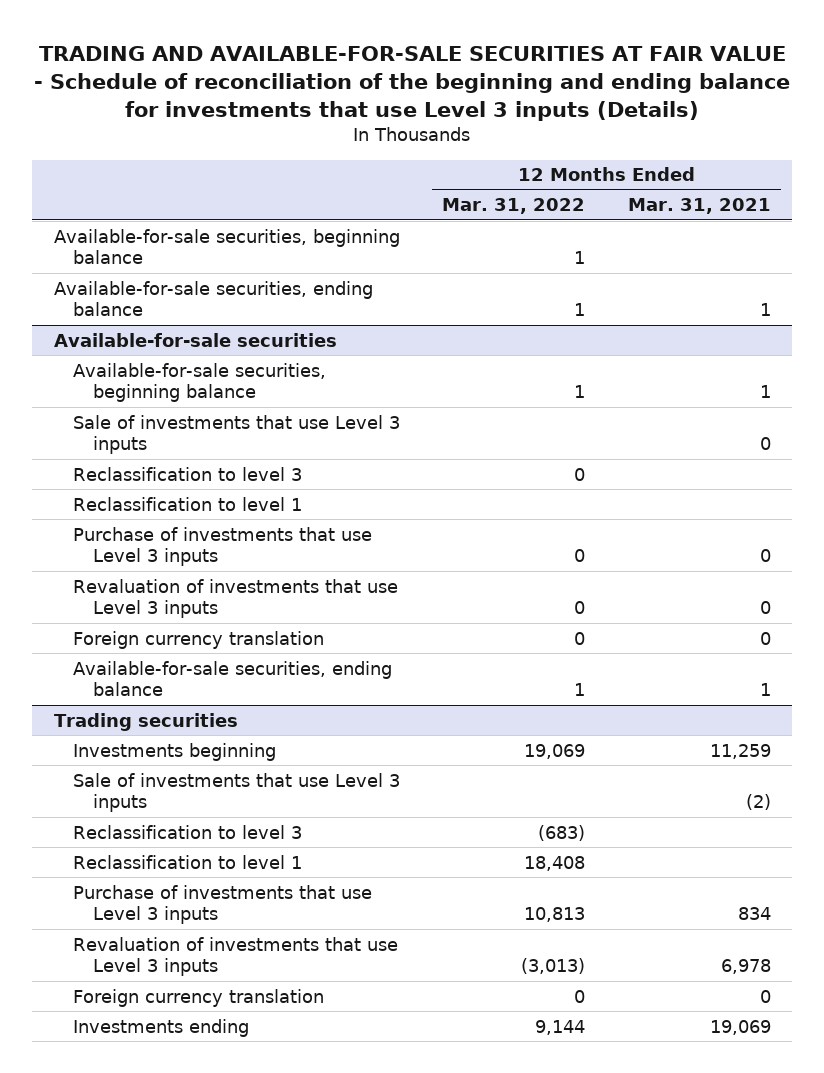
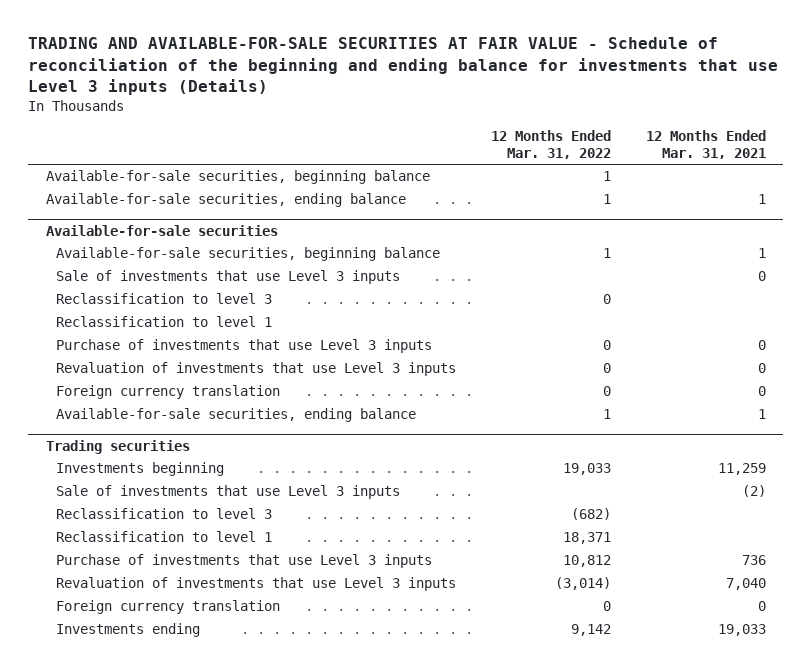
[524,743,586,759] 19,069 -> [562,463,611,476] 19,033
[538,824,586,841] (683) -> [570,508,611,521] (682)
[524,855,586,871] 18,408 -> [562,532,611,545] 18,371
[524,907,586,923] 10,813 -> [562,555,611,568] 10,812
[737,907,771,921] 834 -> [741,555,766,566] 736
[521,958,586,975] (3,013) -> [554,577,611,591] (3,014)
[720,959,771,975] 6,978 -> [725,578,766,591] 7,040
[535,1019,586,1035] 9,144 -> [570,624,611,637] 9,142
[709,1019,771,1035] 19,069 -> [717,624,766,637] 19,033

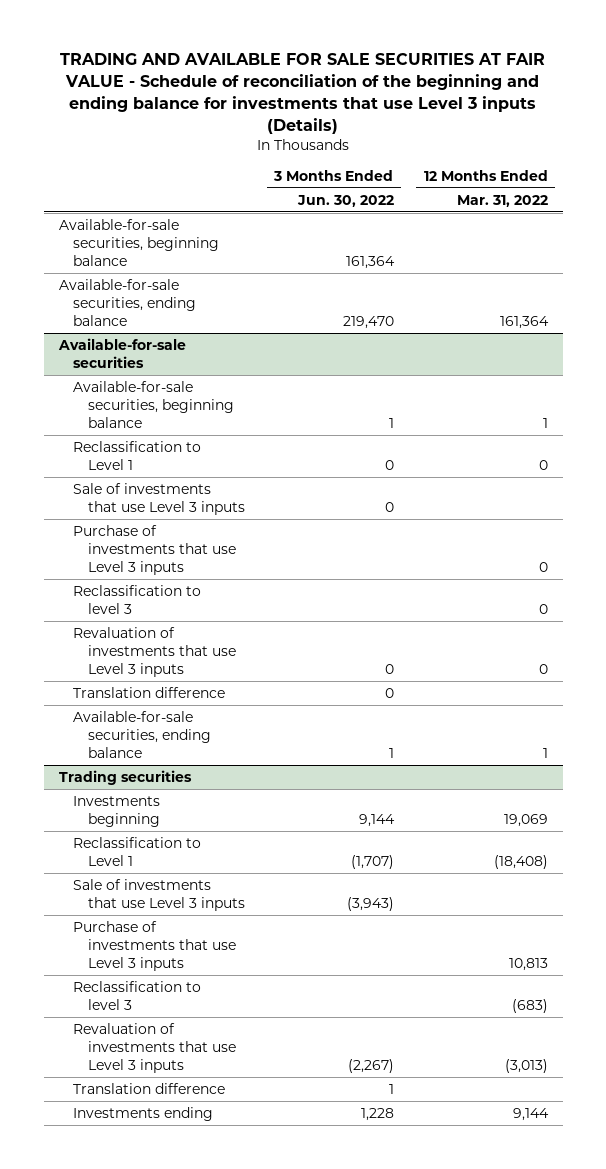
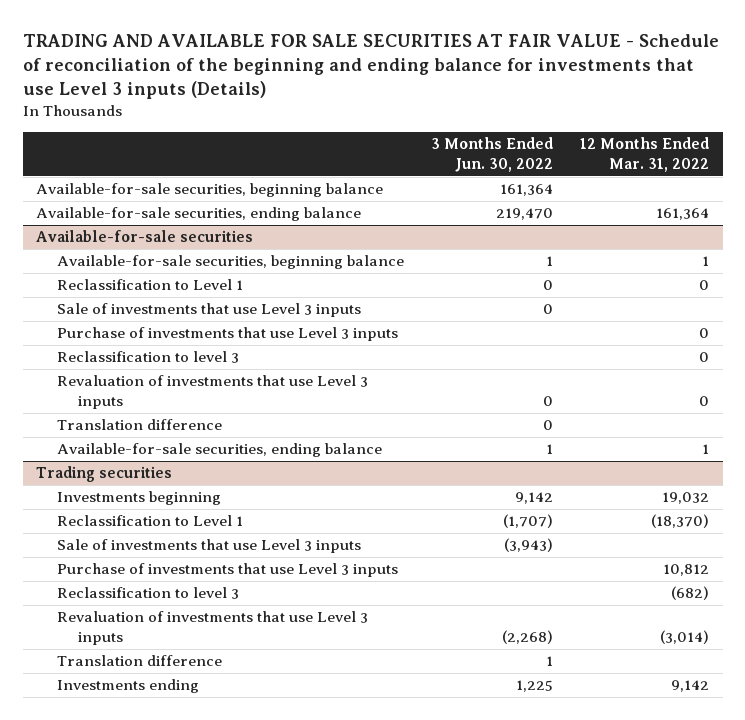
[358,813,395,827] 9,144 -> [515,492,554,505] 9,142
[503,813,548,827] 19,069 -> [662,492,710,505] 19,032
[493,854,548,869] (18,408) -> [651,514,710,529] (18,370)
[508,957,548,971] 10,813 -> [663,564,710,577] 10,812
[511,998,548,1013] (683) -> [671,586,710,601] (682)
[347,1058,394,1073] (2,267) -> [502,630,554,645] (2,268)
[504,1058,548,1073] (3,013) -> [660,630,710,645] (3,014)
[360,1107,394,1121] 1,228 -> [516,680,554,693] 1,225
[512,1107,549,1121] 9,144 -> [671,680,710,693] 9,142

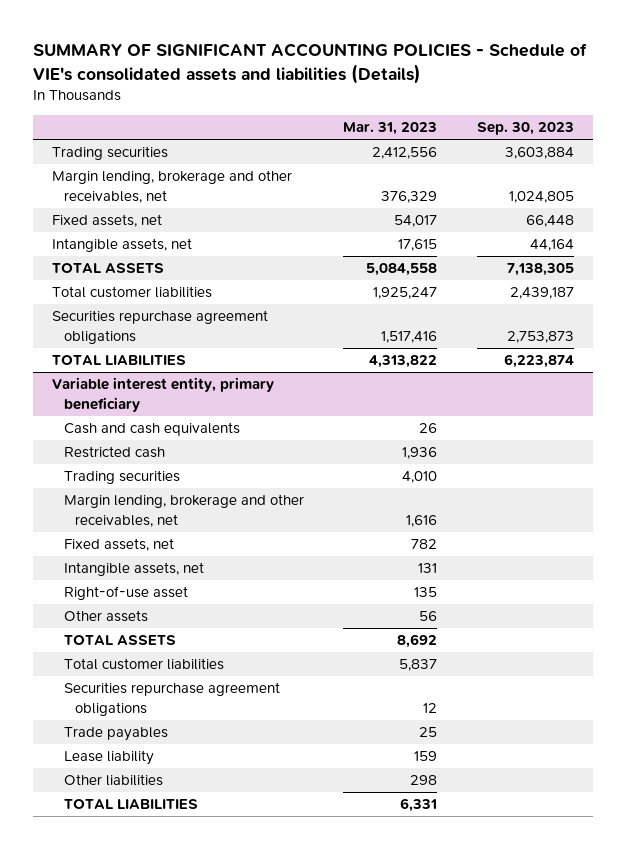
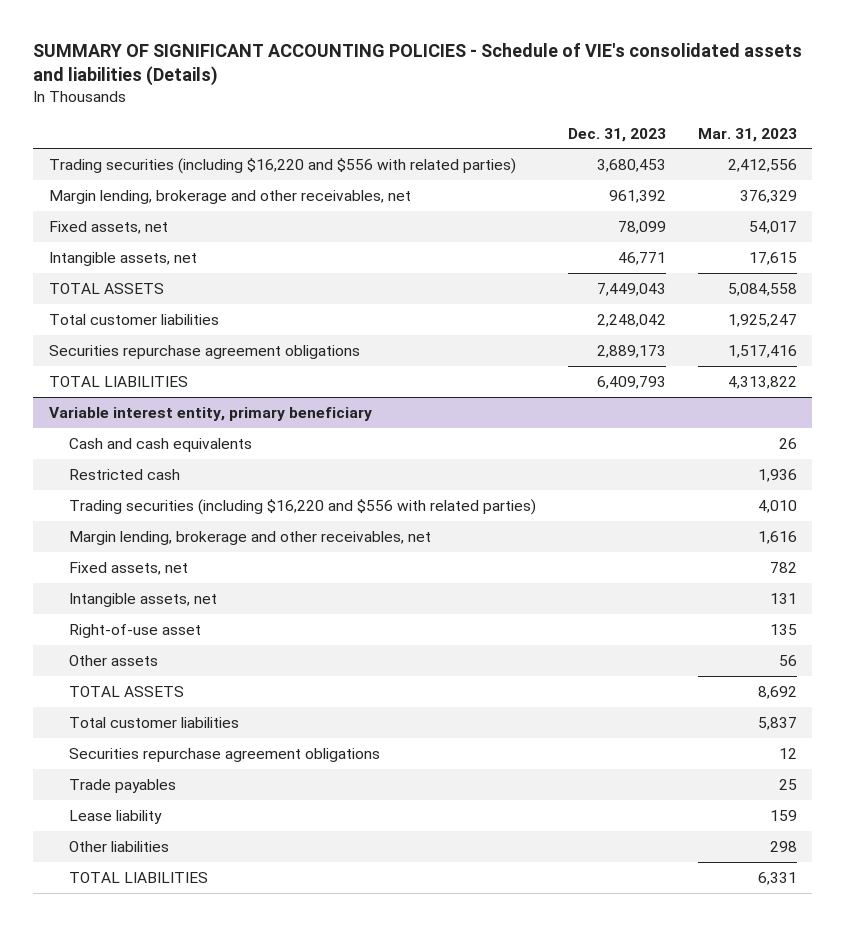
[476,122,574,136] Sep. 30, 2023 -> none
none -> [568,127,667,142] Dec. 31, 2023
[52,146,169,161] Trading securities -> [49,157,517,174] Trading securities (including $16,220 and $556 with related parties)
[63,470,180,485] Trading securities -> [69,498,537,515] Trading securities (including $16,220 and $556 with related parties)

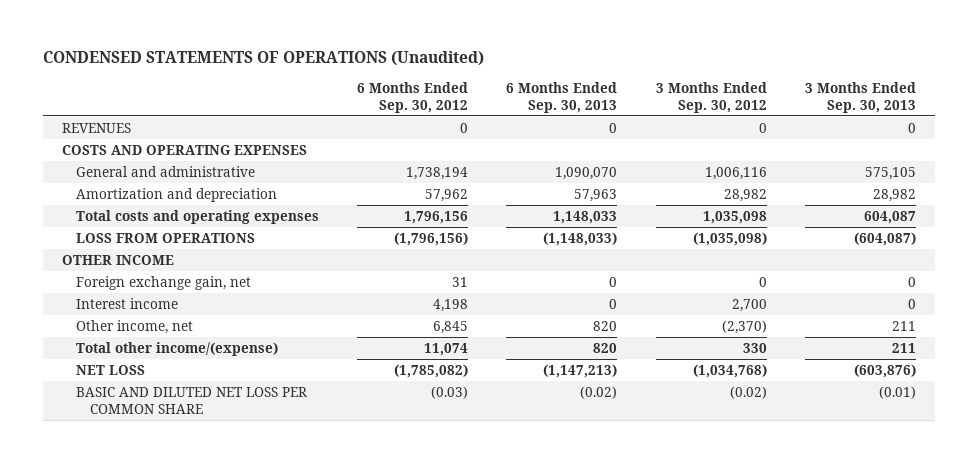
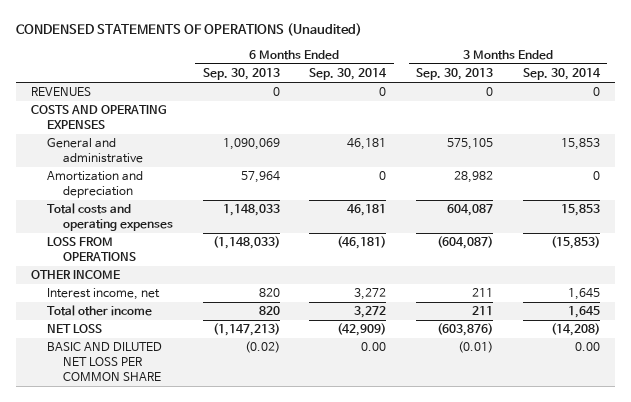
[356,81,468,113] 6 Months Ended Sep. 30, 2012 -> none
[655,81,767,113] 3 Months Ended Sep. 30, 2012 -> none
none -> [309,68,388,81] Sep. 30, 2014
none -> [522,68,601,81] Sep. 30, 2014
[555,166,618,180] 1,090,070 -> [222,138,280,151] 1,090,069
[574,188,618,202] 57,963 -> [240,171,280,184] 57,964
[75,275,251,290] Foreign exchange gain, net -> none
[75,319,193,334] Other income, net -> none
[75,297,178,309] Interest income -> [46,288,160,301] Interest income, net
[609,298,618,309] 0 -> [258,288,280,298] 820
[907,298,916,309] 0 -> [472,288,494,298] 211
[75,341,278,356] Total other income/(expense) -> [46,305,152,317] Total other income

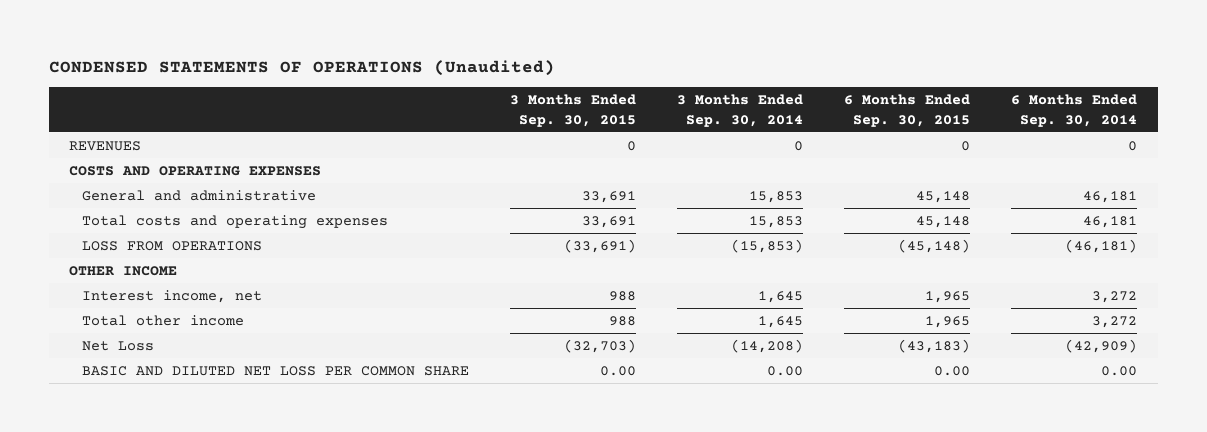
[202,68,280,81] Sep. 30, 2013 -> none
[416,68,494,81] Sep. 30, 2013 -> none
none -> [510,94,637,127] 3 Months Ended Sep. 30, 2015
none -> [844,94,971,127] 6 Months Ended Sep. 30, 2015
[46,171,143,199] Amortization and depreciation -> none
[46,324,102,334] NET LOSS -> [82,340,155,351] Net Loss

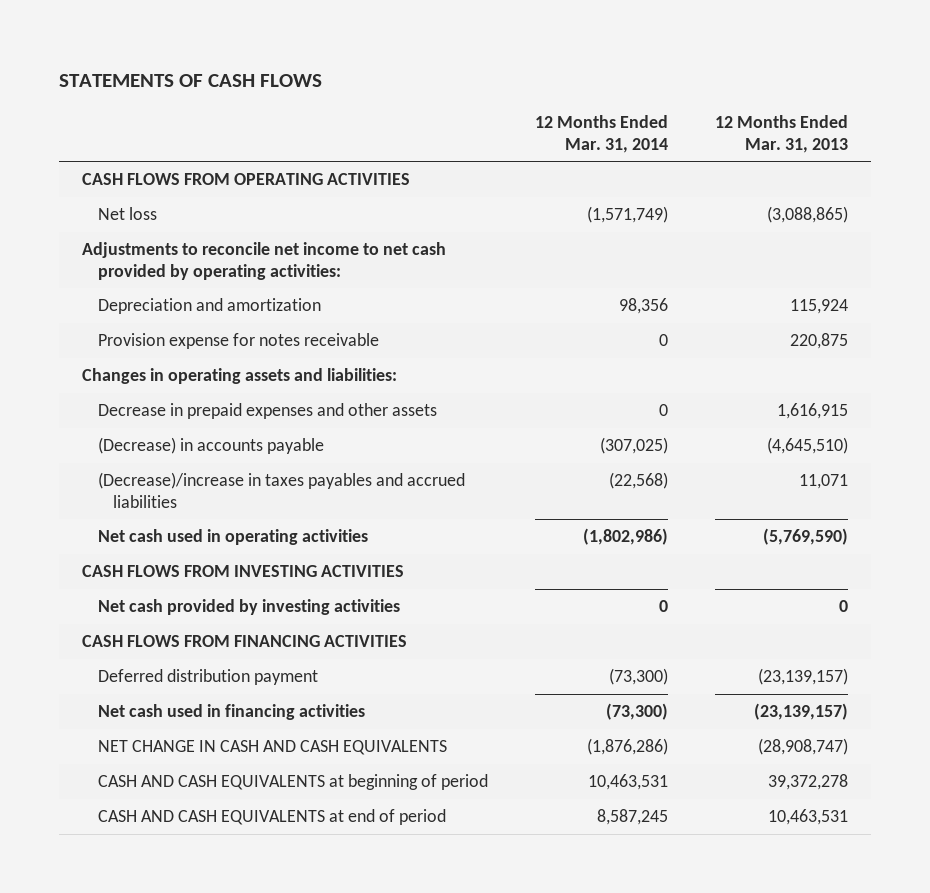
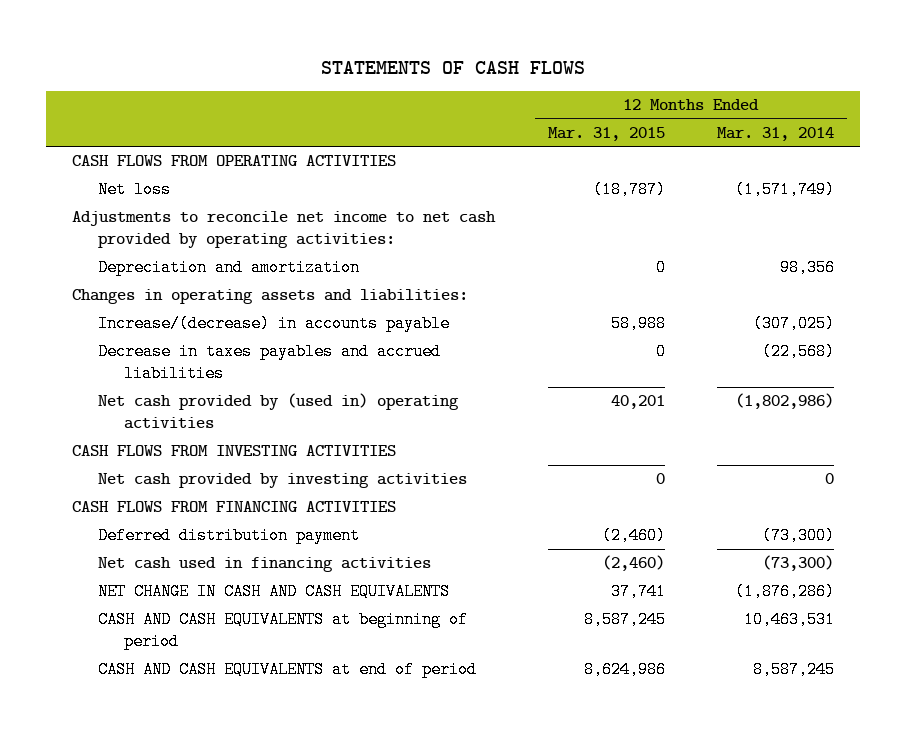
[714,115,848,153] 12 Months Ended Mar. 31, 2013 -> none
none -> [547,126,665,141] Mar. 31, 2015
[97,333,379,350] Provision expense for notes receivable -> none
[97,403,437,420] Decrease in prepaid expenses and other assets -> none
[97,437,324,455] (Decrease) in accounts payable -> [98,315,451,333] Increase/(decrease) in accounts payable
[97,472,465,509] (Decrease)/increase in taxes payables and accrued liabilities -> [98,343,442,383] Decrease in taxes payables and accrued liabilities
[97,529,368,546] Net cash used in operating activities -> [98,393,460,430] Net cash provided by (used in) operating activities

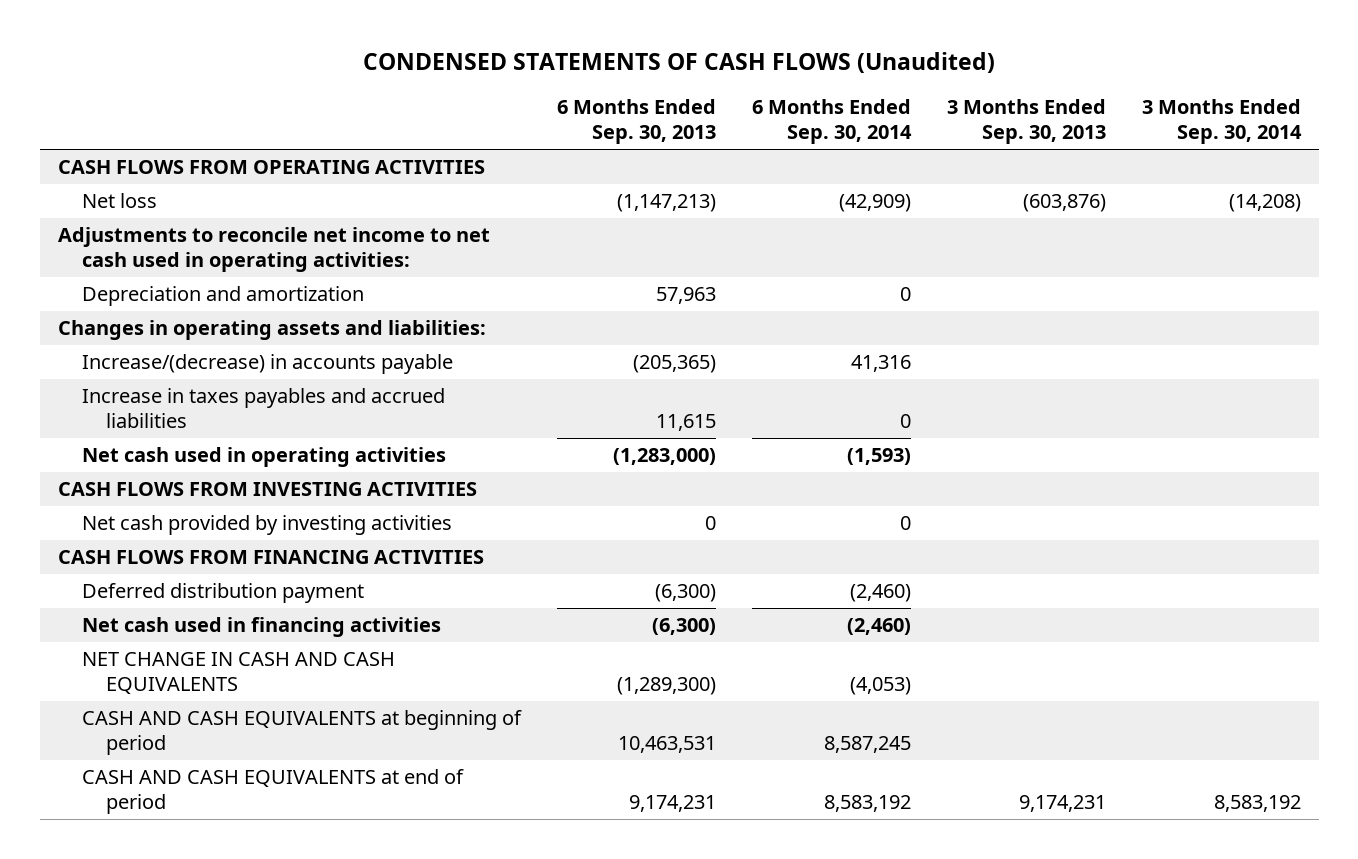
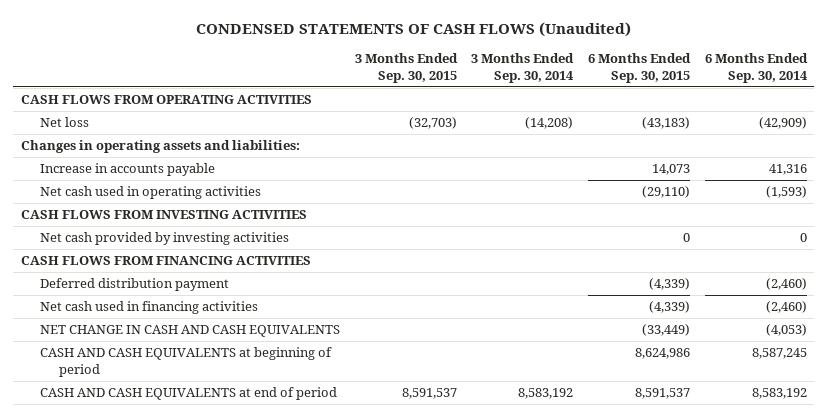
[556,99,716,145] 6 Months Ended Sep. 30, 2013 -> none
[946,99,1106,145] 3 Months Ended Sep. 30, 2013 -> none
none -> [354,53,458,83] 3 Months Ended Sep. 30, 2015
none -> [587,53,691,83] 6 Months Ended Sep. 30, 2015
[57,226,490,273] Adjustments to reconcile net income to net cash used in operating activities: -> none
[81,285,364,306] Depreciation and amortization -> none
[81,387,445,429] Increase in taxes payables and accrued liabilities -> none
[81,353,453,374] Increase/(decrease) in accounts payable -> [39,163,215,177] Increase in accounts payable

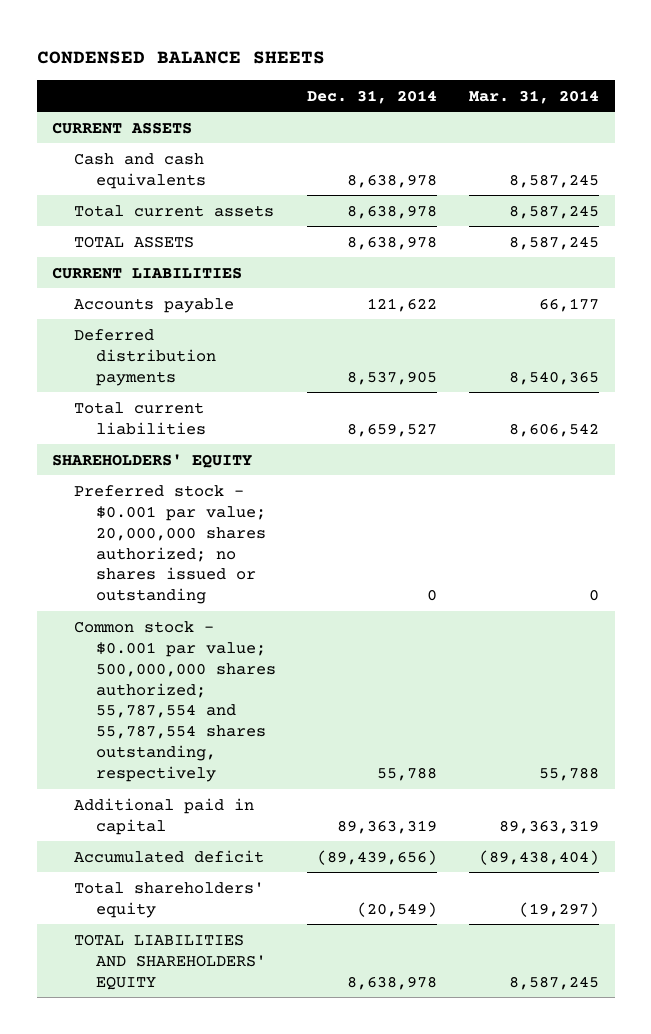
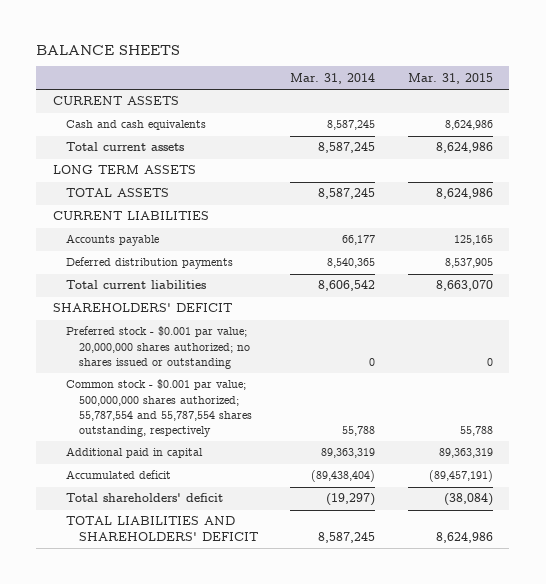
[36,50,325,64] CONDENSED BALANCE SHEETS -> [36,44,181,55] BALANCE SHEETS
[307,89,438,104] Dec. 31, 2014 -> none
none -> [408,72,494,84] Mar. 31, 2015
none -> [52,165,196,175] LONG TERM ASSETS
[52,453,253,468] SHAREHOLDERS' EQUITY -> [52,303,232,313] SHAREHOLDERS' DEFICIT
[74,881,265,918] Total shareholders' equity -> [65,493,223,503] Total shareholders' deficit
[74,933,266,990] TOTAL LIABILITIES AND SHAREHOLDERS' EQUITY -> [65,516,258,541] TOTAL LIABILITIES AND SHAREHOLDERS' DEFICIT

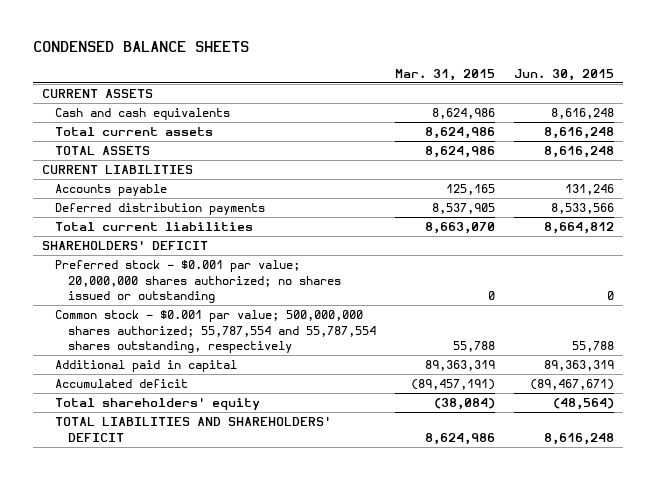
[36,44,181,55] BALANCE SHEETS -> [32,40,249,52] CONDENSED BALANCE SHEETS
[290,72,376,84] Mar. 31, 2014 -> none
none -> [513,68,614,81] Jun. 30, 2015
[52,165,196,175] LONG TERM ASSETS -> none
[65,493,223,503] Total shareholders' deficit -> [55,397,261,411] Total shareholders' equity

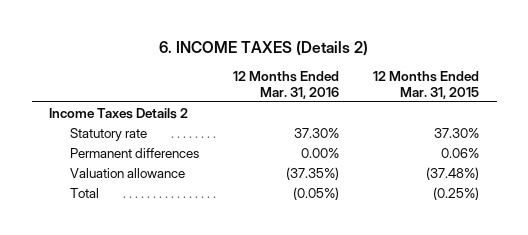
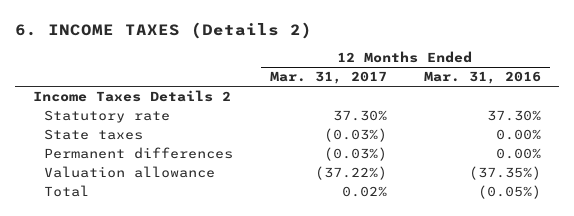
[373,71,480,100] 12 Months Ended Mar. 31, 2015 -> none
none -> [270,71,388,85] Mar. 31, 2017
none -> [44,129,144,141] State taxes

